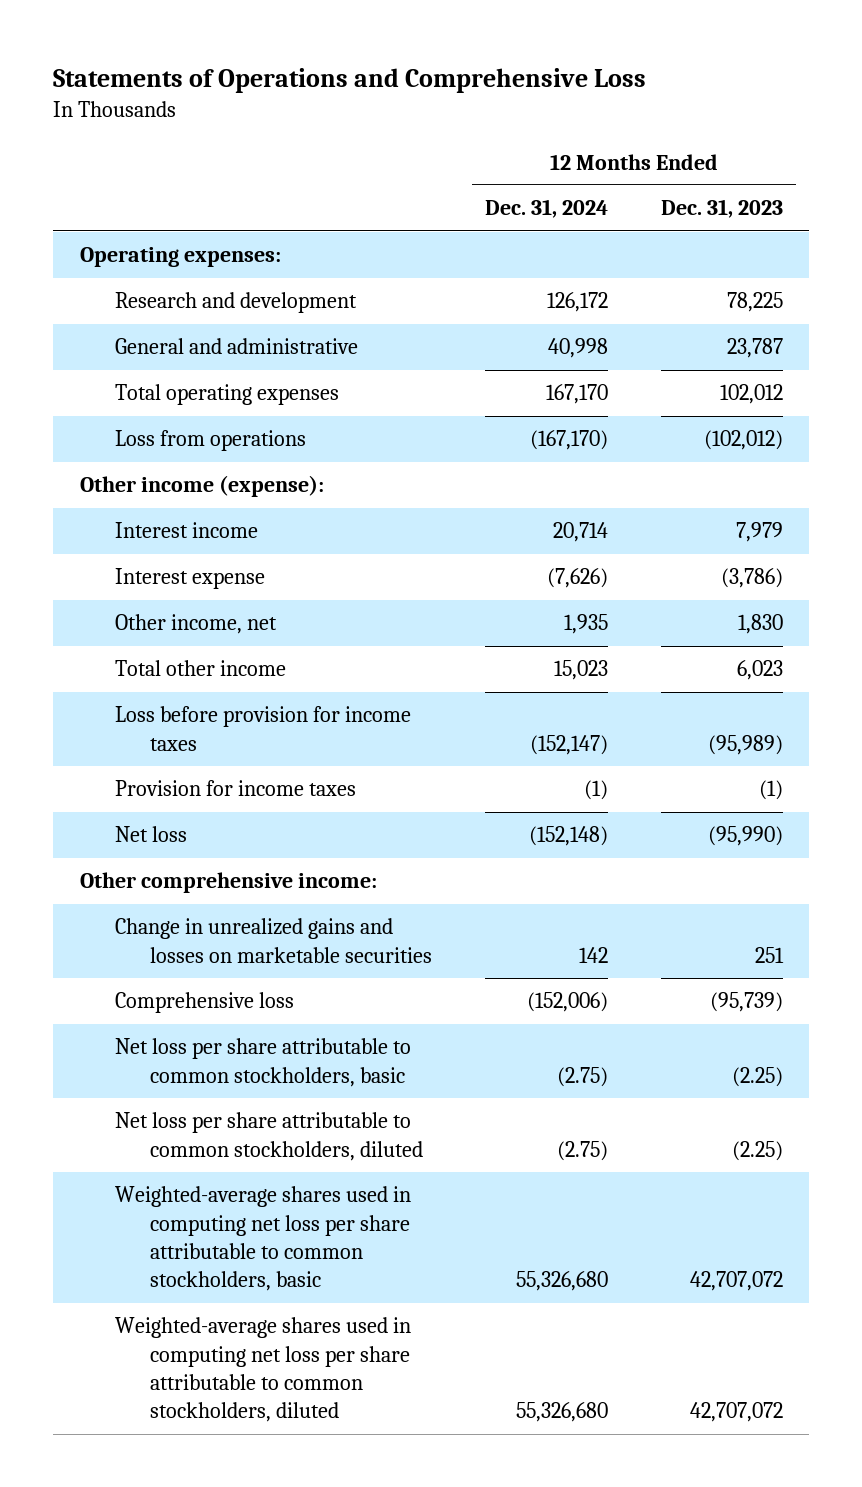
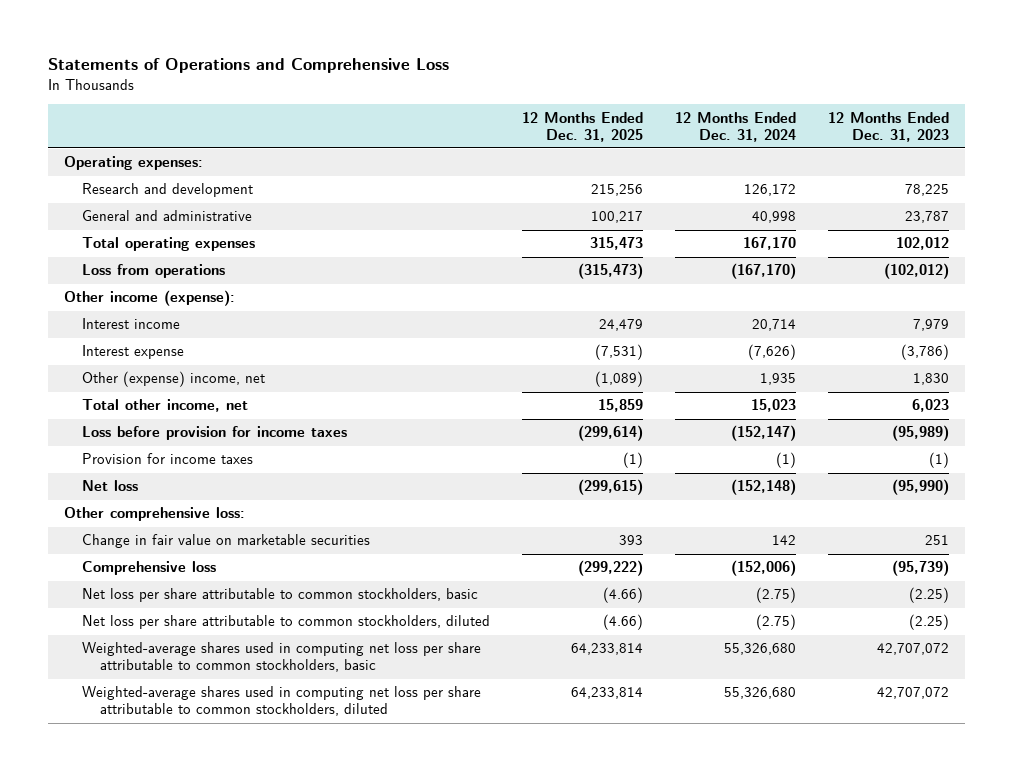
none -> [522,111,644,142] 12 Months Ended Dec. 31, 2025
[114,614,277,635] Other income, net -> [82,371,266,388] Other (expense) income, net
[114,660,286,677] Total other income -> [82,399,249,413] Total other income, net
[79,872,377,894] Other comprehensive income: -> [64,507,246,522] Other comprehensive loss:
[114,918,432,963] Change in unrealized gains and losses on marketable securities -> [82,534,371,549] Change in fair value on marketable securities

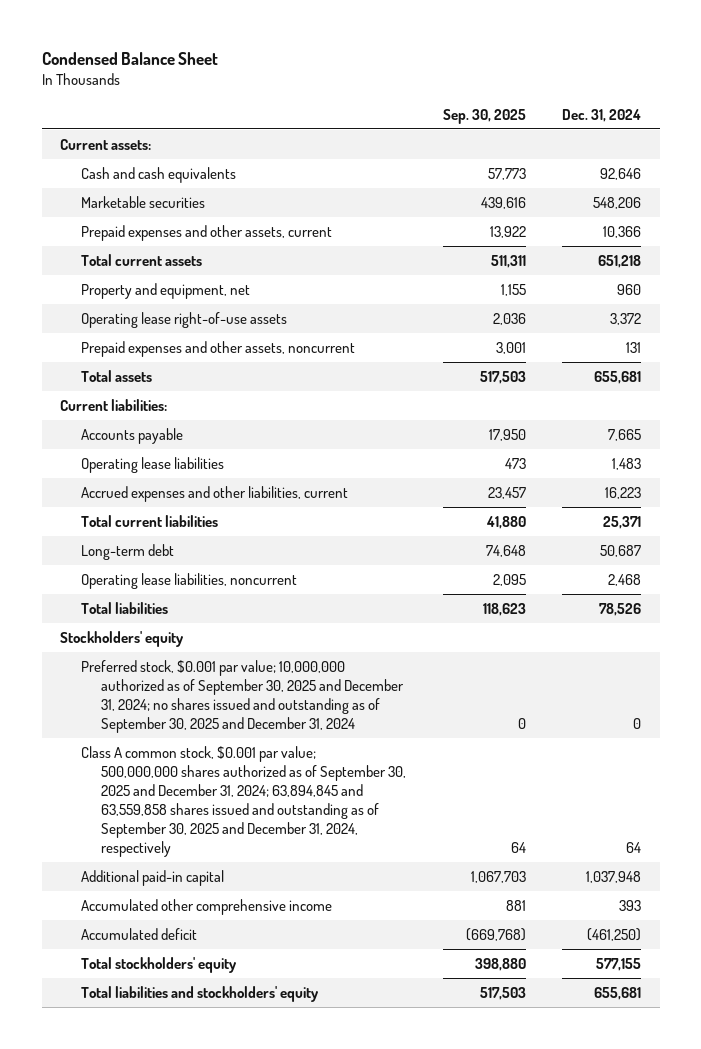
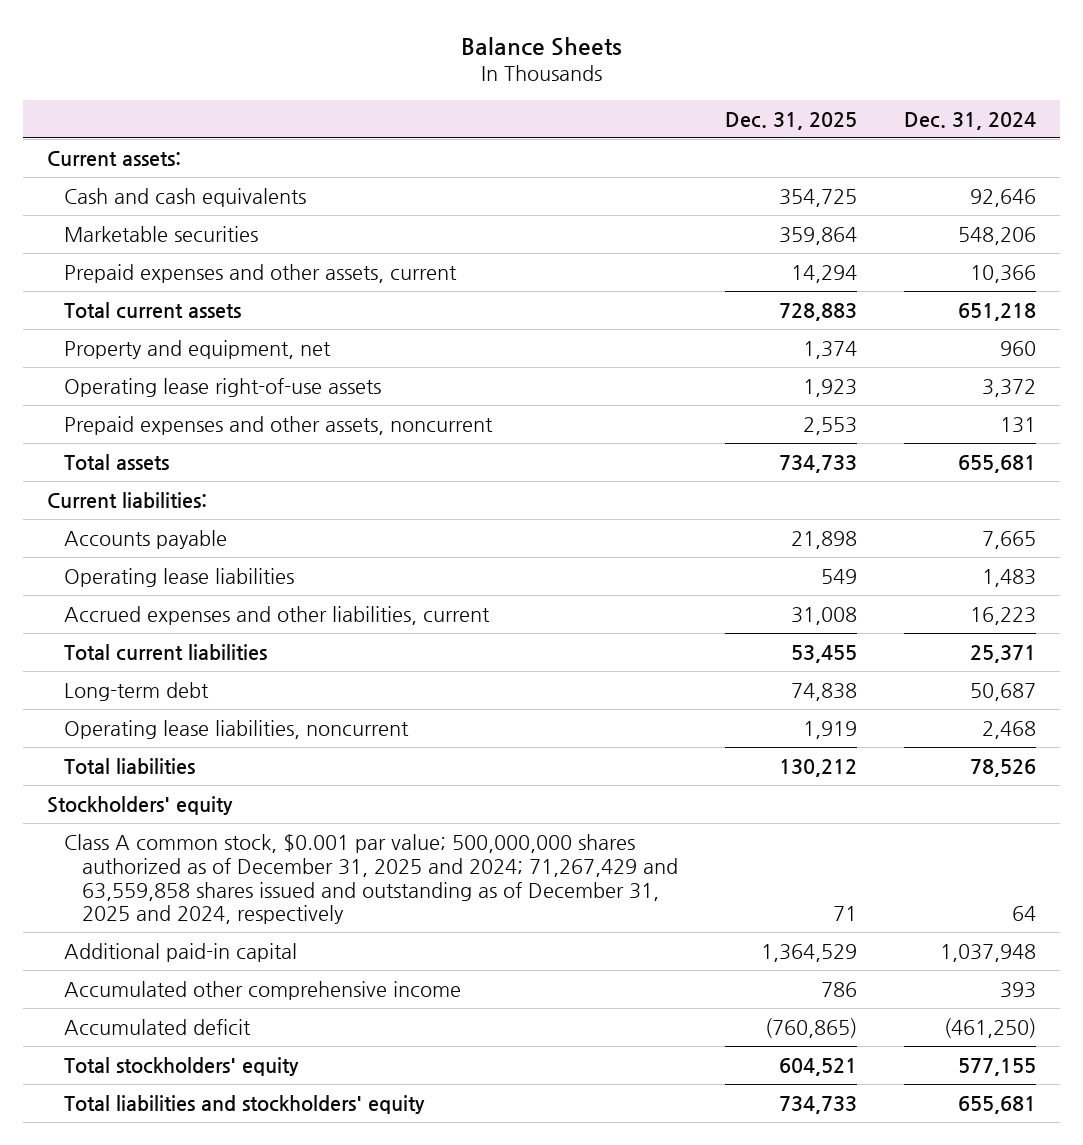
[41,51,218,65] Condensed Balance Sheet -> [460,36,622,56] Balance Sheets
[442,109,526,125] Sep. 30, 2025 -> none
none -> [725,111,858,130] Dec. 31, 2025
[80,659,405,733] Preferred stock, $0.001 par value; 10,000,000 authorized as of September 30, 2025 and December 31, 2024; no shares issued and outstanding as of September 30, 2025 and December 31, 2024 -> none
[80,745,407,857] Class A common stock, $0.001 par value; 500,000,000 shares authorized as of September 30, 2025 and December 31, 2024; 63,894,845 and 63,559,858 shares issued and outstanding as of September 30, 2025 and December 31, 2024, respectively -> [64,833,678,925] Class A common stock, $0.001 par value; 500,000,000 shares authorized as of December 31, 2025 and 2024; 71,267,429 and 63,559,858 shares issued and outstanding as of December 31, 2025 and 2024, respectively

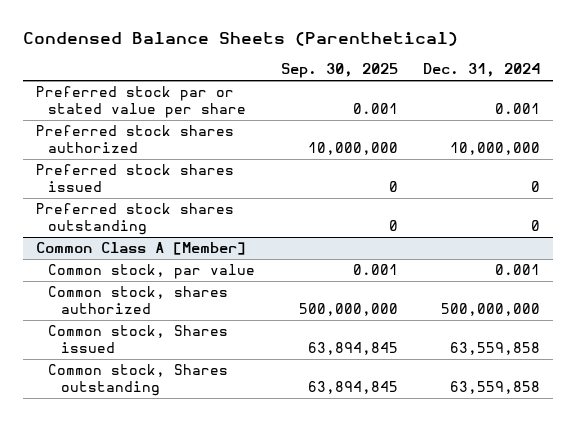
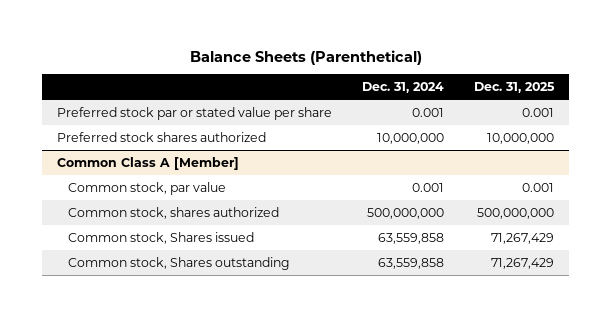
[22,32,458,47] Condensed Balance Sheets (Parenthetical) -> [189,49,422,65] Balance Sheets (Parenthetical)
[280,63,398,79] Sep. 30, 2025 -> none
none -> [474,82,556,94] Dec. 31, 2025
[35,164,234,192] Preferred stock shares issued -> none
[35,203,234,235] Preferred stock shares outstanding -> none

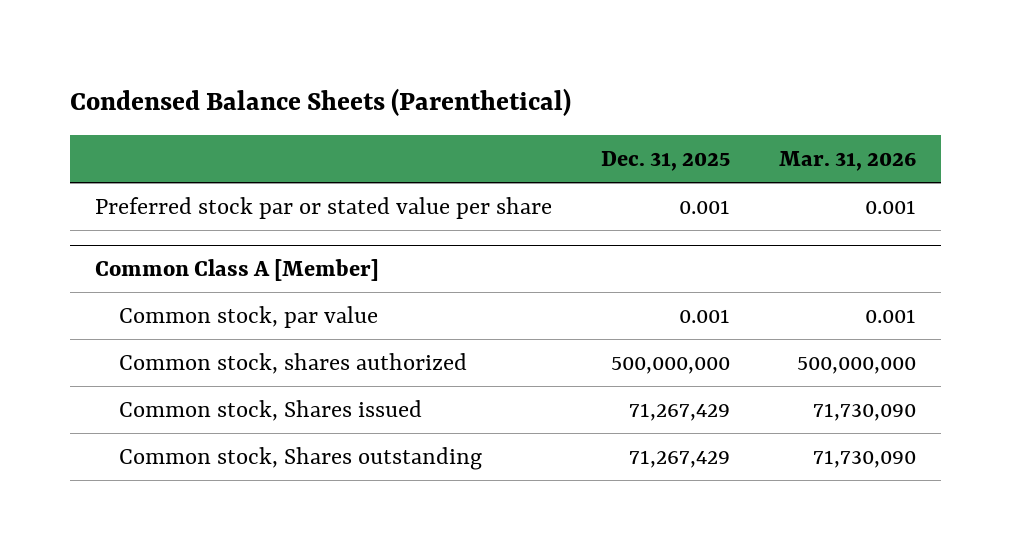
[189,49,422,65] Balance Sheets (Parenthetical) -> [69,87,571,116] Condensed Balance Sheets (Parenthetical)
[362,82,445,94] Dec. 31, 2024 -> none
none -> [779,150,917,171] Mar. 31, 2026
[57,131,267,142] Preferred stock shares authorized -> none

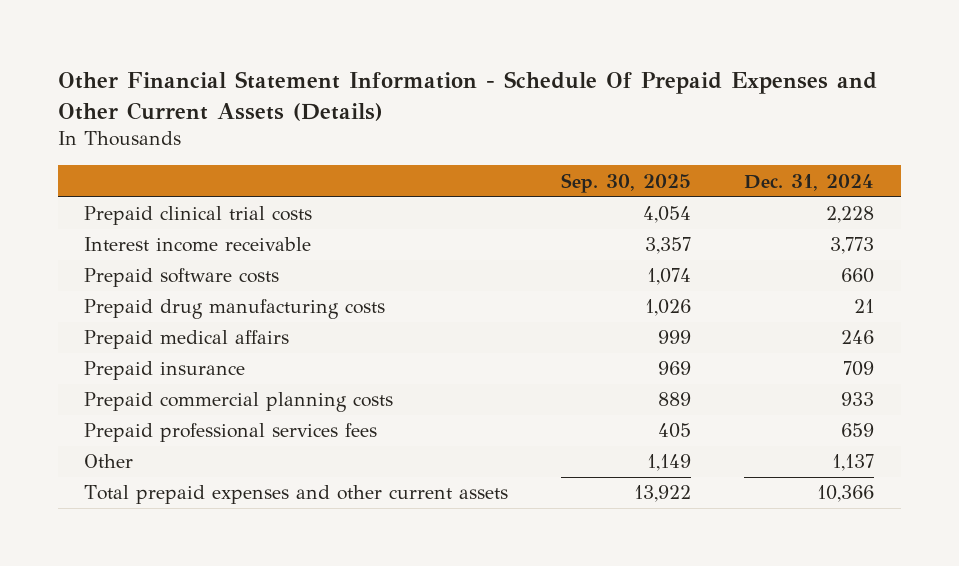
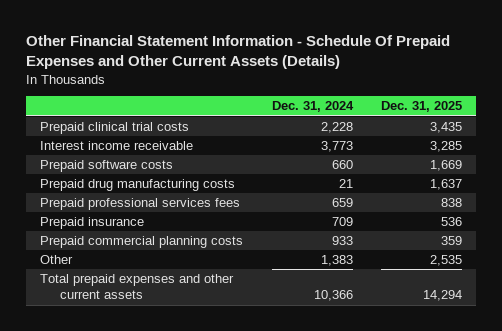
[561,172,692,193] Sep. 30, 2025 -> none
none -> [380,101,462,113] Dec. 31, 2025
[84,330,290,350] Prepaid medical affairs -> none
[84,423,378,443] Prepaid professional services fees -> [40,198,241,211] Prepaid professional services fees
[832,454,875,472] 1,137 -> [320,255,353,267] 1,383

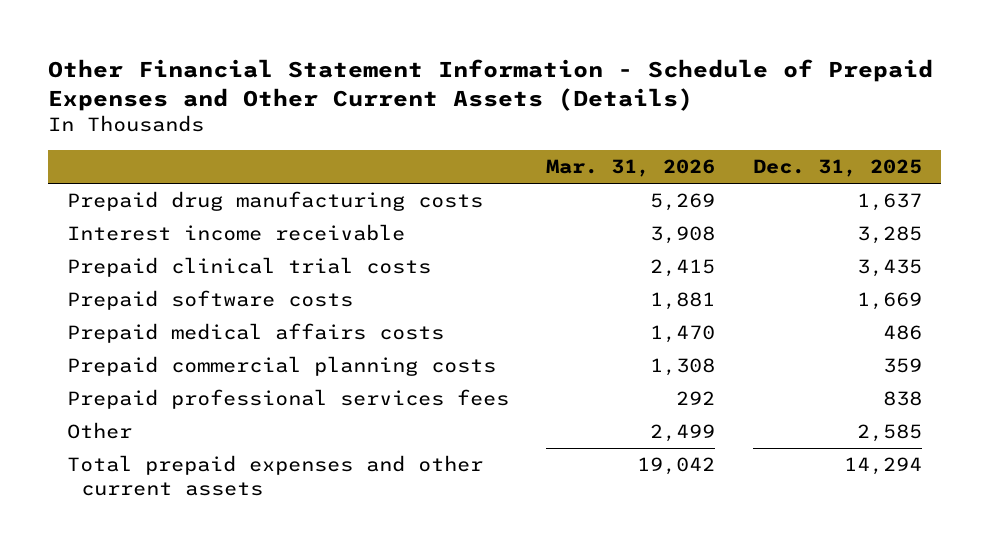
[26,35,451,70] Other Financial Statement Information - Schedule Of Prepaid Expenses and Other Current Assets (Details) -> [47,58,933,111] Other Financial Statement Information - Schedule of Prepaid Expenses and Other Current Assets (Details)
[271,101,354,113] Dec. 31, 2024 -> none
none -> [546,159,716,178] Mar. 31, 2026
[40,179,236,192] Prepaid drug manufacturing costs -> [66,191,483,212] Prepaid drug manufacturing costs
[40,122,190,135] Prepaid clinical trial costs -> [66,257,431,278] Prepaid clinical trial costs
[40,217,145,230] Prepaid insurance -> none
none -> [66,323,444,344] Prepaid medical affairs costs
[40,198,241,211] Prepaid professional services fees -> [66,389,509,410] Prepaid professional services fees
[429,255,462,267] 2,535 -> [857,424,923,443] 2,585

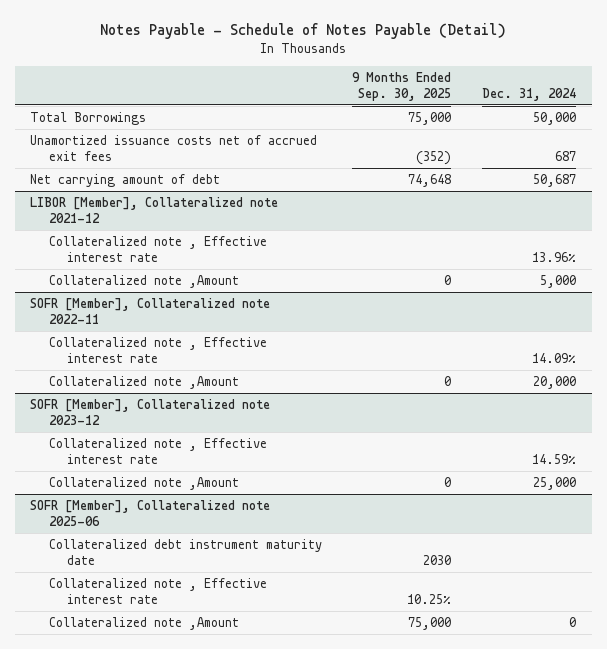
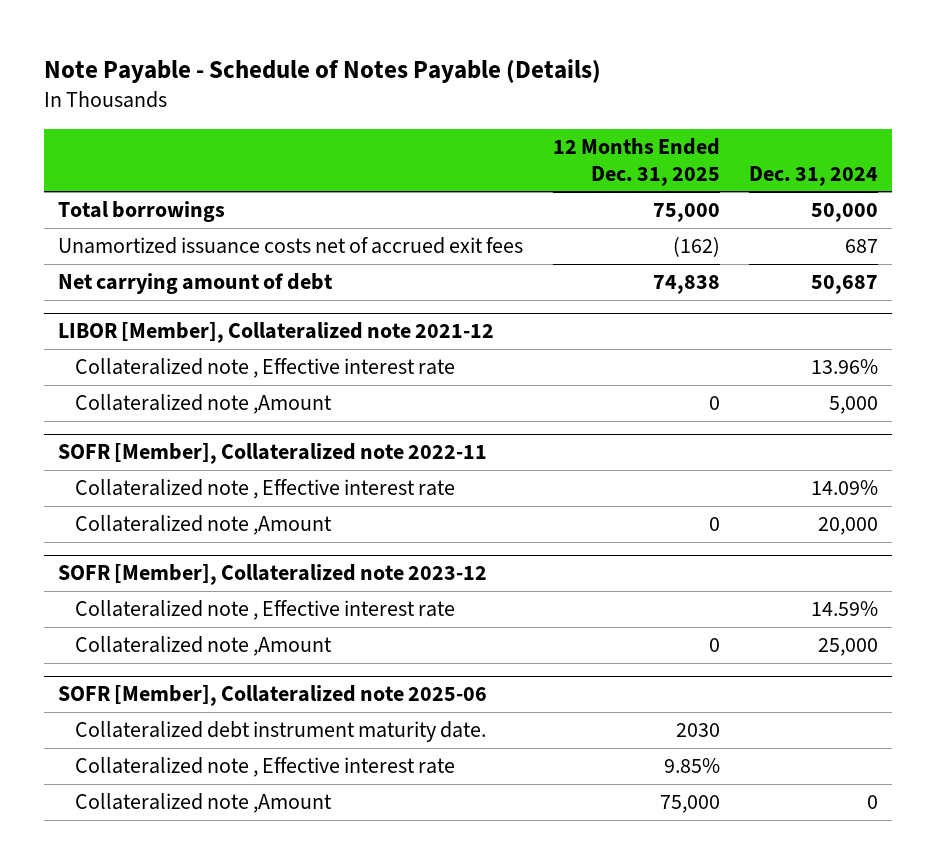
[100,23,507,40] Notes Payable - Schedule of Notes Payable (Detail) -> [43,58,601,83] Note Payable - Schedule of Notes Payable (Details)
[352,72,452,101] 9 Months Ended Sep. 30, 2025 -> none
none -> [552,137,720,186] 12 Months Ended Dec. 31, 2025
[30,112,147,126] Total Borrowings -> [58,200,226,222] Total borrowings
[48,539,322,565] Collateralized debt instrument maturity date -> [75,720,487,742] Collateralized debt instrument maturity date.

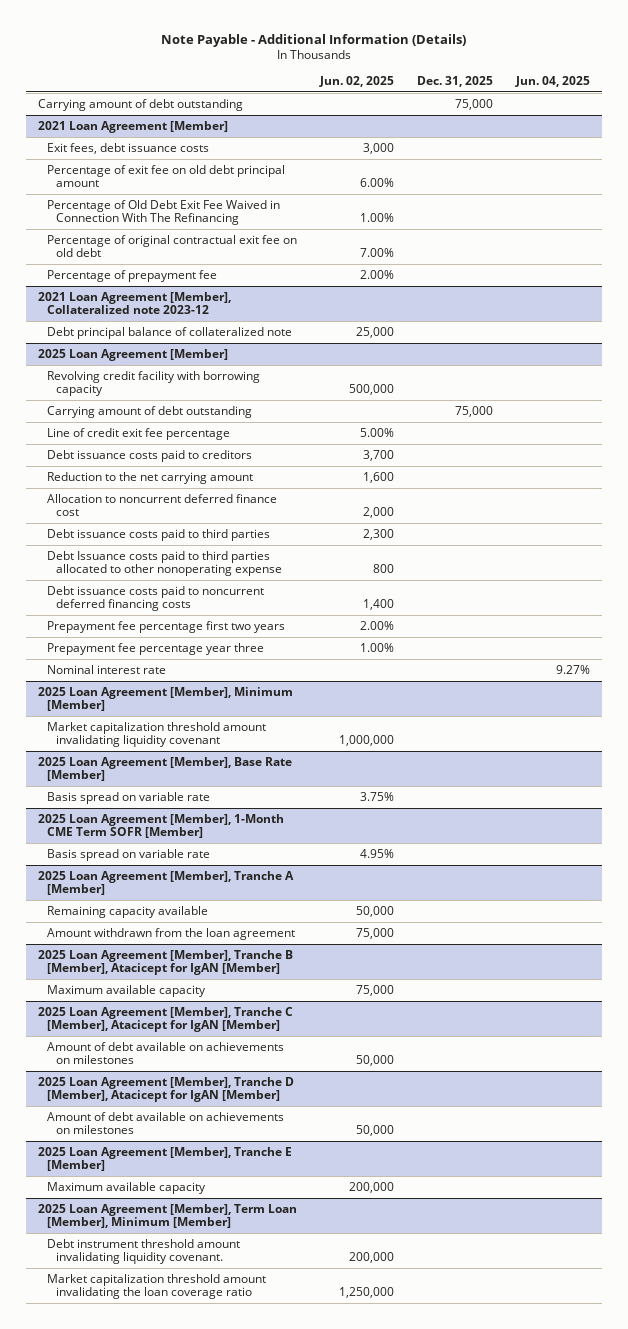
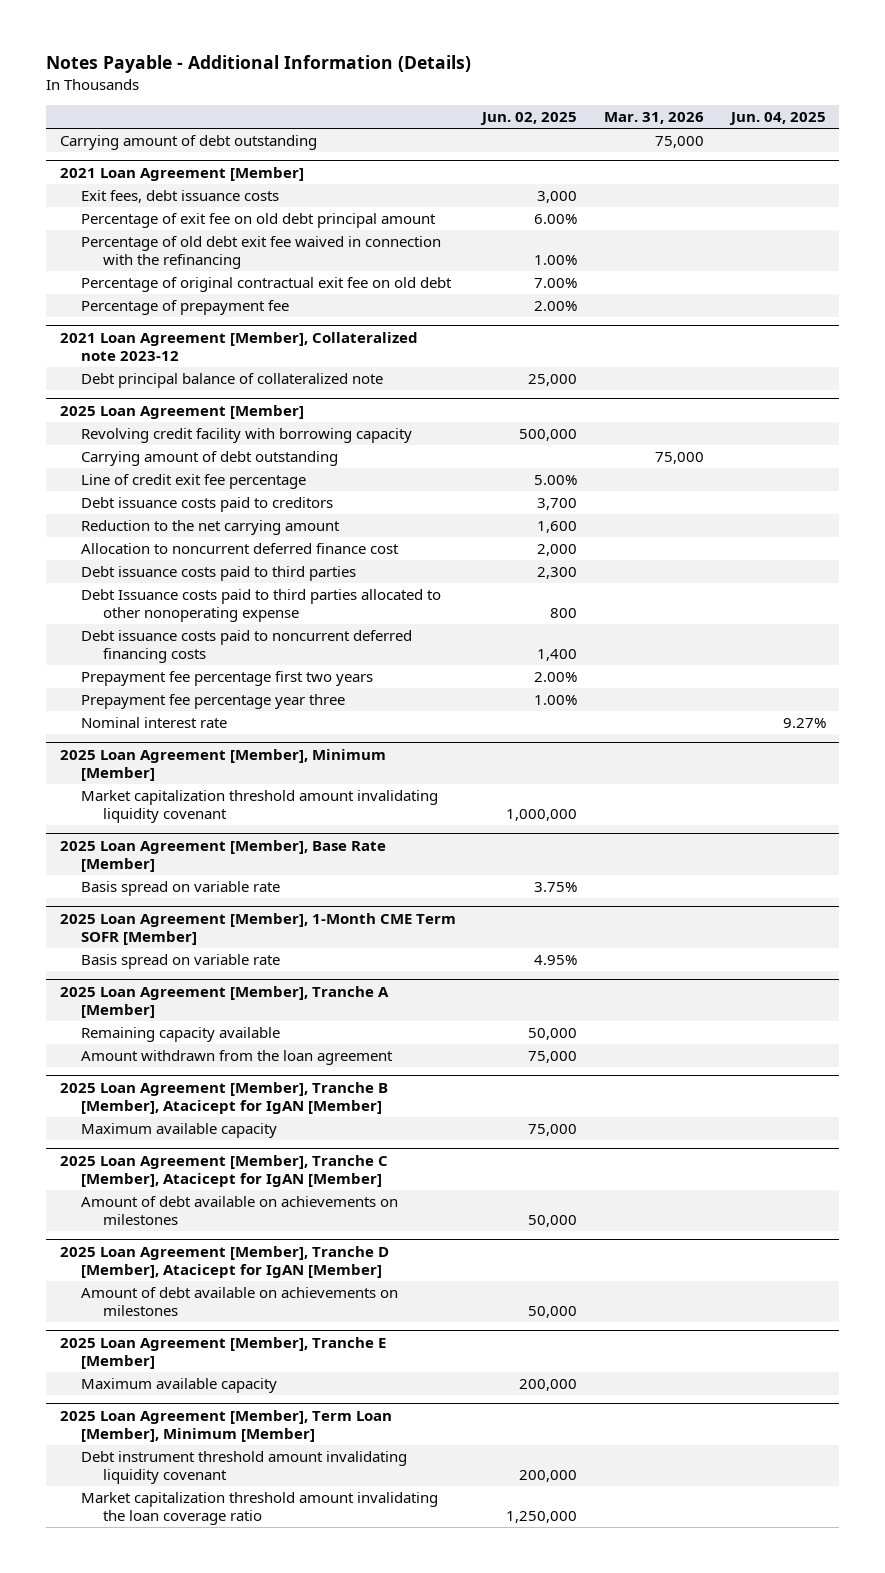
[161,33,467,47] Note Payable - Additional Information (Details) -> [46,55,472,74] Notes Payable - Additional Information (Details)
[417,76,494,88] Dec. 31, 2025 -> none
none -> [604,111,705,124] Mar. 31, 2026
[46,199,280,226] Percentage of Old Debt Exit Fee Waived in Connection With The Refinancing -> [81,236,442,269] Percentage of old debt exit fee waived in connection with the refinancing
[46,1238,240,1265] Debt instrument threshold amount invalidating liquidity covenant. -> [81,1451,408,1484] Debt instrument threshold amount invalidating liquidity covenant

